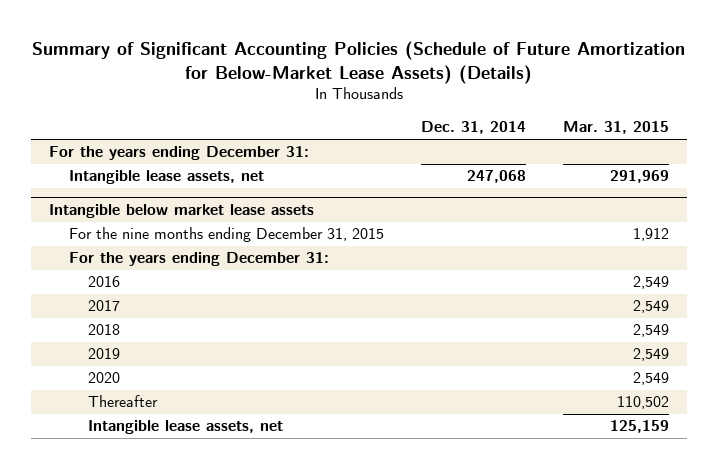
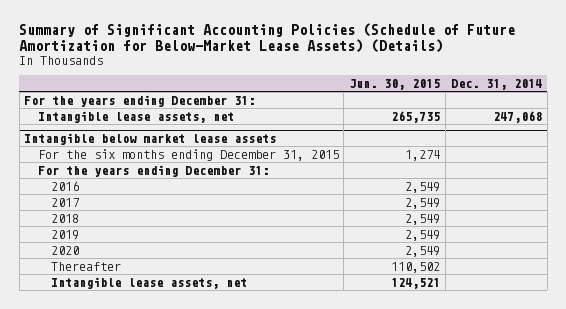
[562,121,669,135] Mar. 31, 2015 -> none
none -> [349,78,441,90] Jun. 30, 2015
[68,227,384,243] For the nine months ending December 31, 2015 -> [37,148,339,161] For the six months ending December 31, 2015

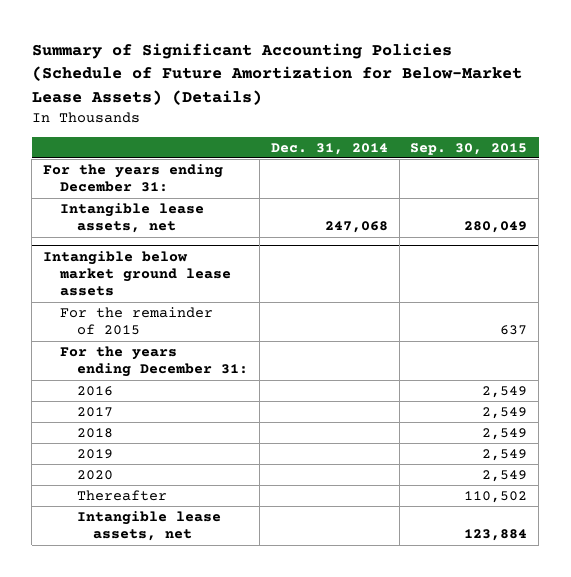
[349,78,441,90] Jun. 30, 2015 -> none
none -> [410,142,528,155] Sep. 30, 2015
[24,132,277,145] Intangible below market lease assets -> [43,250,232,297] Intangible below market ground lease assets
[37,148,339,161] For the six months ending December 31, 2015 -> [60,306,214,336] For the remainder of 2015

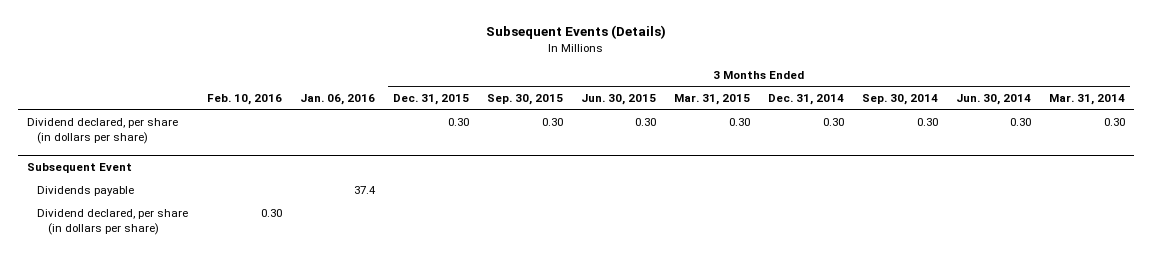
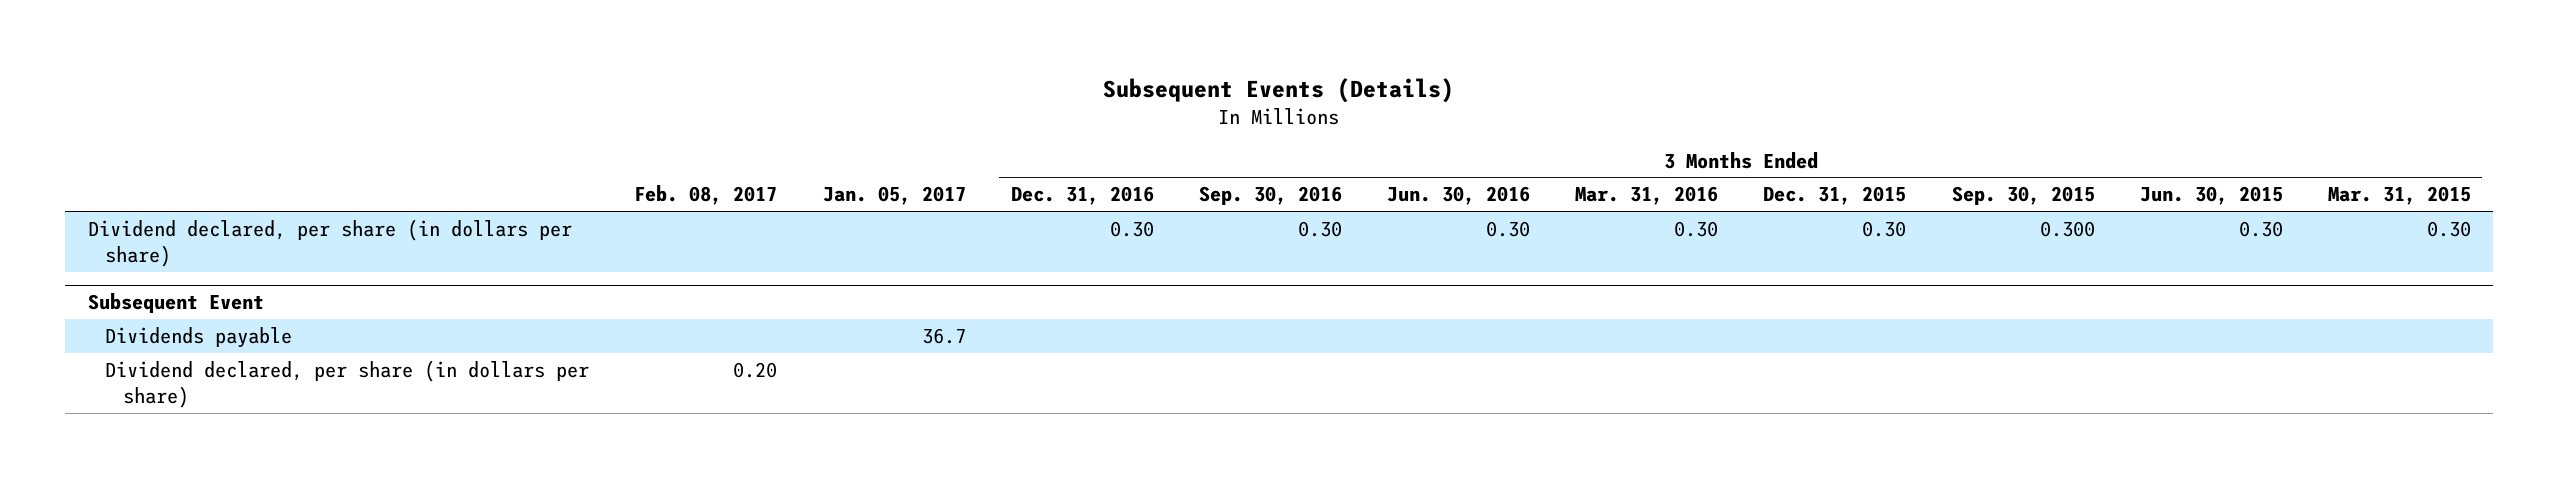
[206,93,282,105] Feb. 10, 2016 -> none
[299,93,375,105] Jan. 06, 2016 -> none
[768,93,845,105] Dec. 31, 2014 -> none
[862,93,939,105] Sep. 30, 2014 -> none
[956,93,1032,105] Jun. 30, 2014 -> none
[1049,93,1126,105] Mar. 31, 2014 -> none
none -> [634,185,778,206] Feb. 08, 2017
none -> [822,186,966,206] Jan. 05, 2017
none -> [1010,186,1154,206] Dec. 31, 2016
none -> [1198,186,1342,206] Sep. 30, 2016
none -> [1387,186,1531,206] Jun. 30, 2016
none -> [1575,186,1719,206] Mar. 31, 2016
[541,117,563,126] 0.30 -> [2039,220,2095,237] 0.300

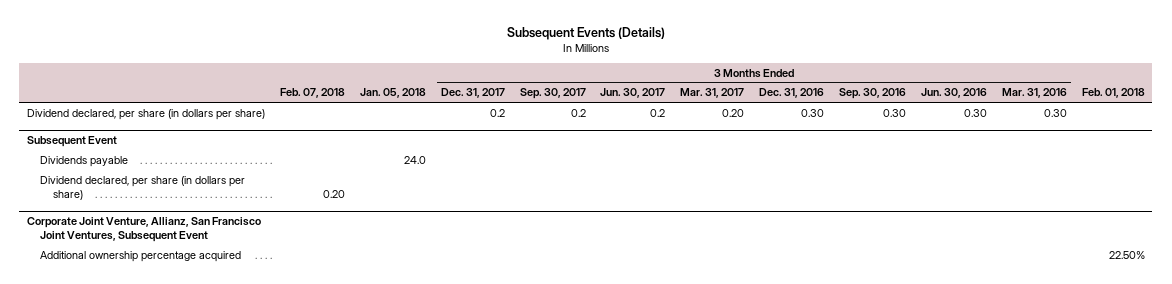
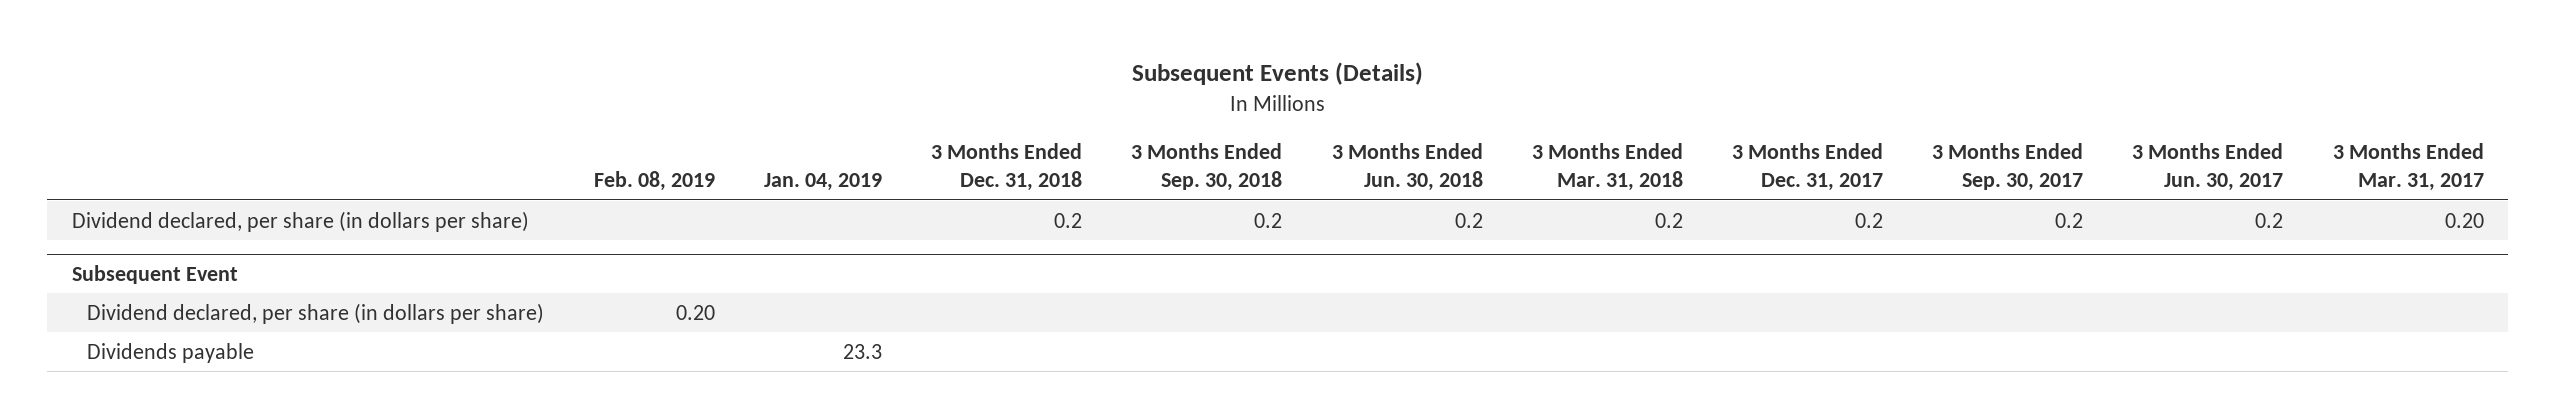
[279,88,345,99] Feb. 07, 2018 -> none
[359,88,426,99] Jan. 05, 2018 -> none
[759,88,825,99] Dec. 31, 2016 -> none
[839,88,907,100] Sep. 30, 2016 -> none
[921,88,988,99] Jun. 30, 2016 -> none
[1002,88,1068,99] Mar. 31, 2016 -> none
[1081,88,1145,99] Feb. 01, 2018 -> none
none -> [593,171,715,192] Feb. 08, 2019
none -> [763,173,882,192] Jan. 04, 2019
none -> [931,143,1083,192] 3 Months Ended Dec. 31, 2018
none -> [1131,143,1283,192] 3 Months Ended Sep. 30, 2018
none -> [1331,143,1483,192] 3 Months Ended Jun. 30, 2018
none -> [1531,143,1683,192] 3 Months Ended Mar. 31, 2018
[26,217,261,243] Corporate Joint Venture, Allianz, San Francisco Joint Ventures, Subsequent Event -> none
[39,250,241,262] Additional ownership percentage acquired -> none
[39,155,128,167] Dividends payable -> [87,342,255,363] Dividends payable

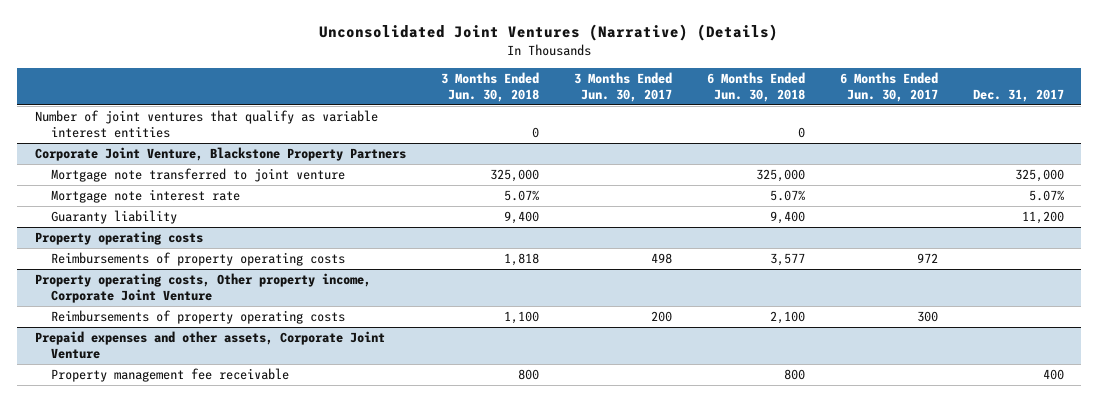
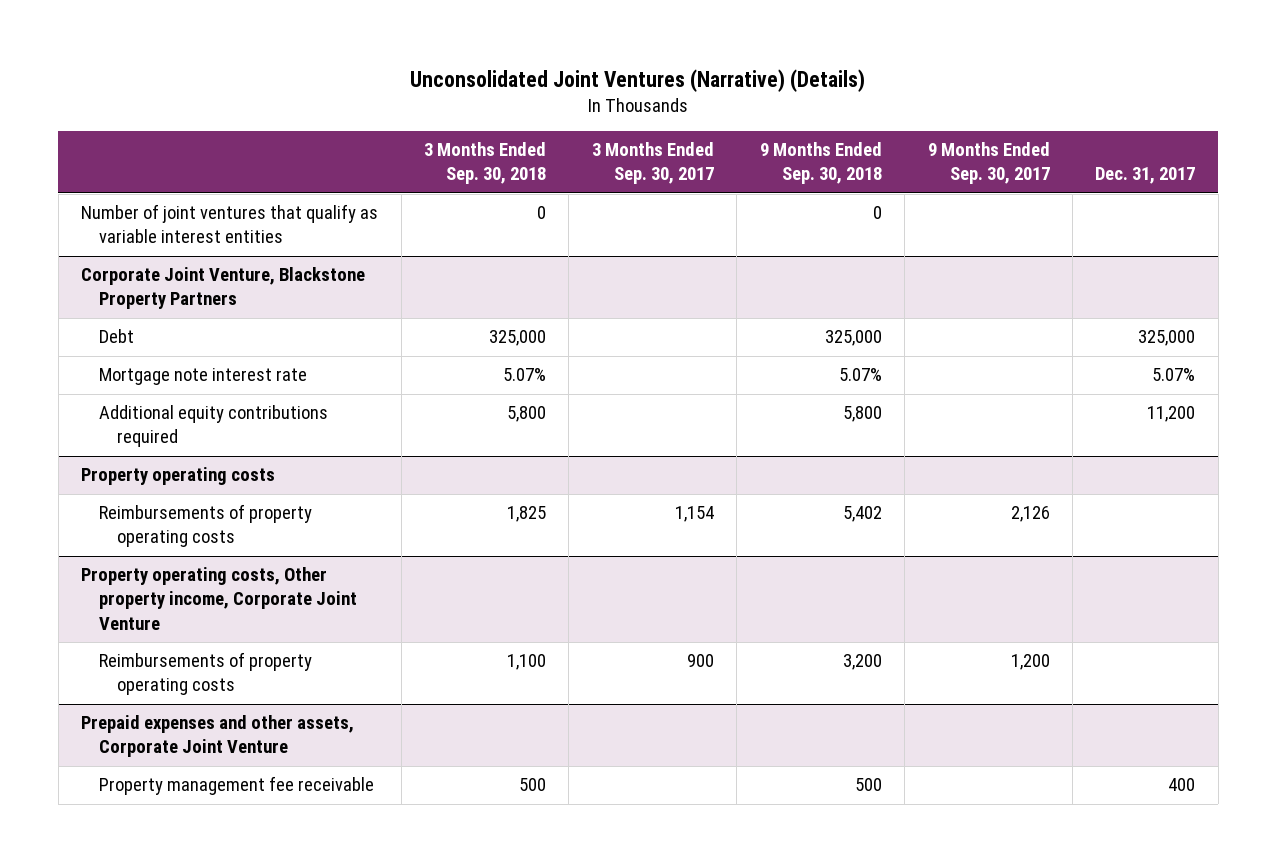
[440,72,539,102] 3 Months Ended Jun. 30, 2018 -> none
[573,72,672,102] 3 Months Ended Jun. 30, 2017 -> none
[706,72,805,102] 6 Months Ended Jun. 30, 2018 -> none
[839,72,938,102] 6 Months Ended Jun. 30, 2017 -> none
none -> [424,142,547,185] 3 Months Ended Sep. 30, 2018
none -> [591,142,714,185] 3 Months Ended Sep. 30, 2017
none -> [759,142,882,185] 9 Months Ended Sep. 30, 2018
none -> [927,142,1050,185] 9 Months Ended Sep. 30, 2017
[51,168,346,183] Mortgage note transferred to joint venture -> [99,329,135,344] Debt
[51,210,178,225] Guaranty liability -> [99,405,329,448] Additional equity contributions required

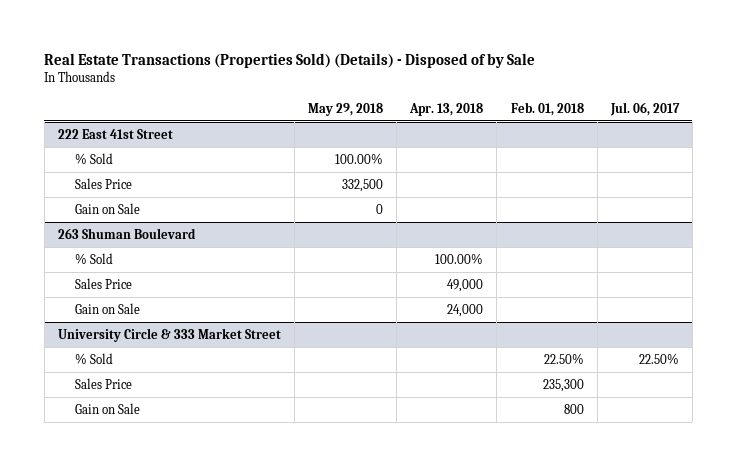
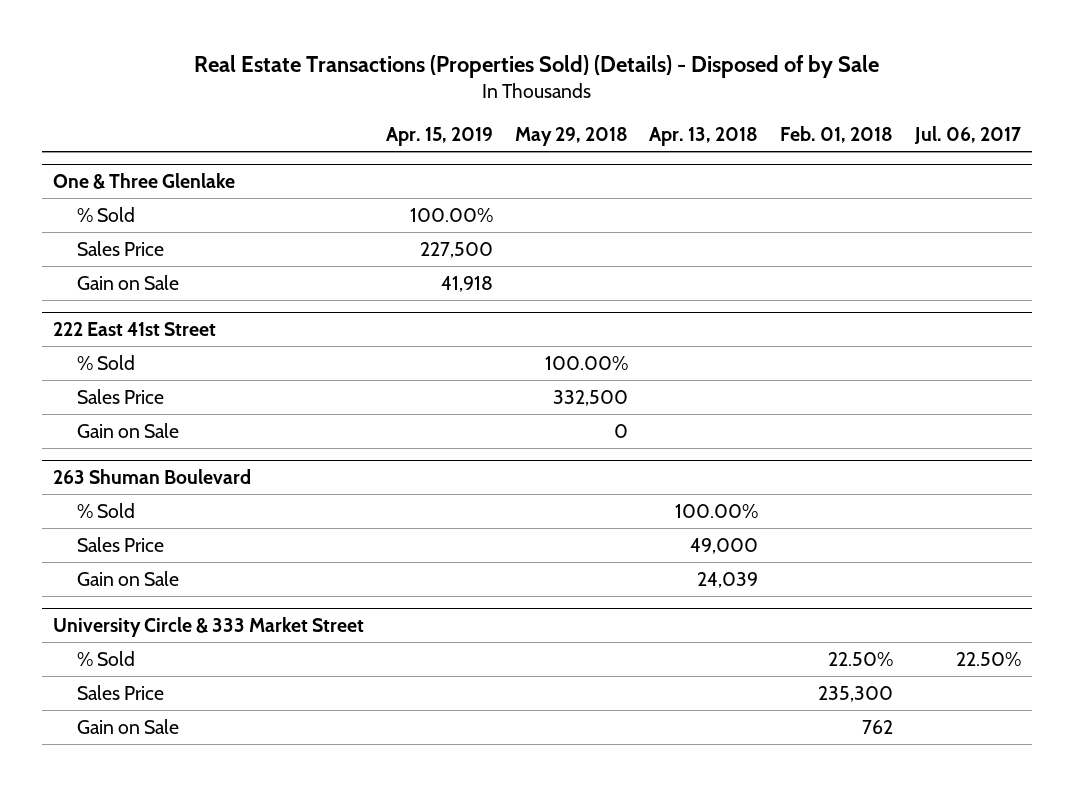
none -> [385,127,493,147] Apr. 15, 2019
none -> [53,173,236,190] One & Three Glenlake
none -> [76,206,135,222] % Sold
none -> [76,240,164,256] Sales Price
none -> [76,274,179,290] Gain on Sale
[447,304,484,318] 24,000 -> [697,571,759,588] 24,039
[563,404,584,415] 800 -> [862,719,894,734] 762

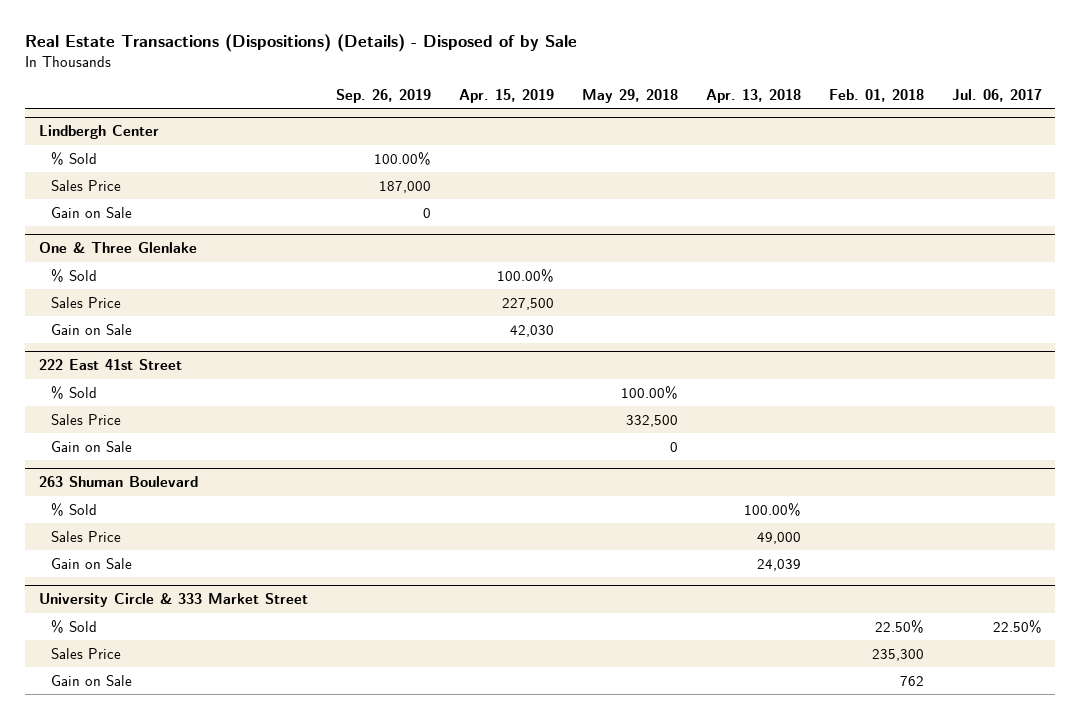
[193,55,879,79] Real Estate Transactions (Properties Sold) (Details) - Disposed of by Sale -> [25,34,578,53] Real Estate Transactions (Dispositions) (Details) - Disposed of by Sale
none -> [335,88,431,103] Sep. 26, 2019
none -> [38,125,159,140] Lindbergh Center
none -> [50,151,97,165] % Sold
none -> [50,179,121,191] Sales Price
none -> [50,206,132,218] Gain on Sale
[440,275,493,292] 41,918 -> [509,324,554,337] 42,030

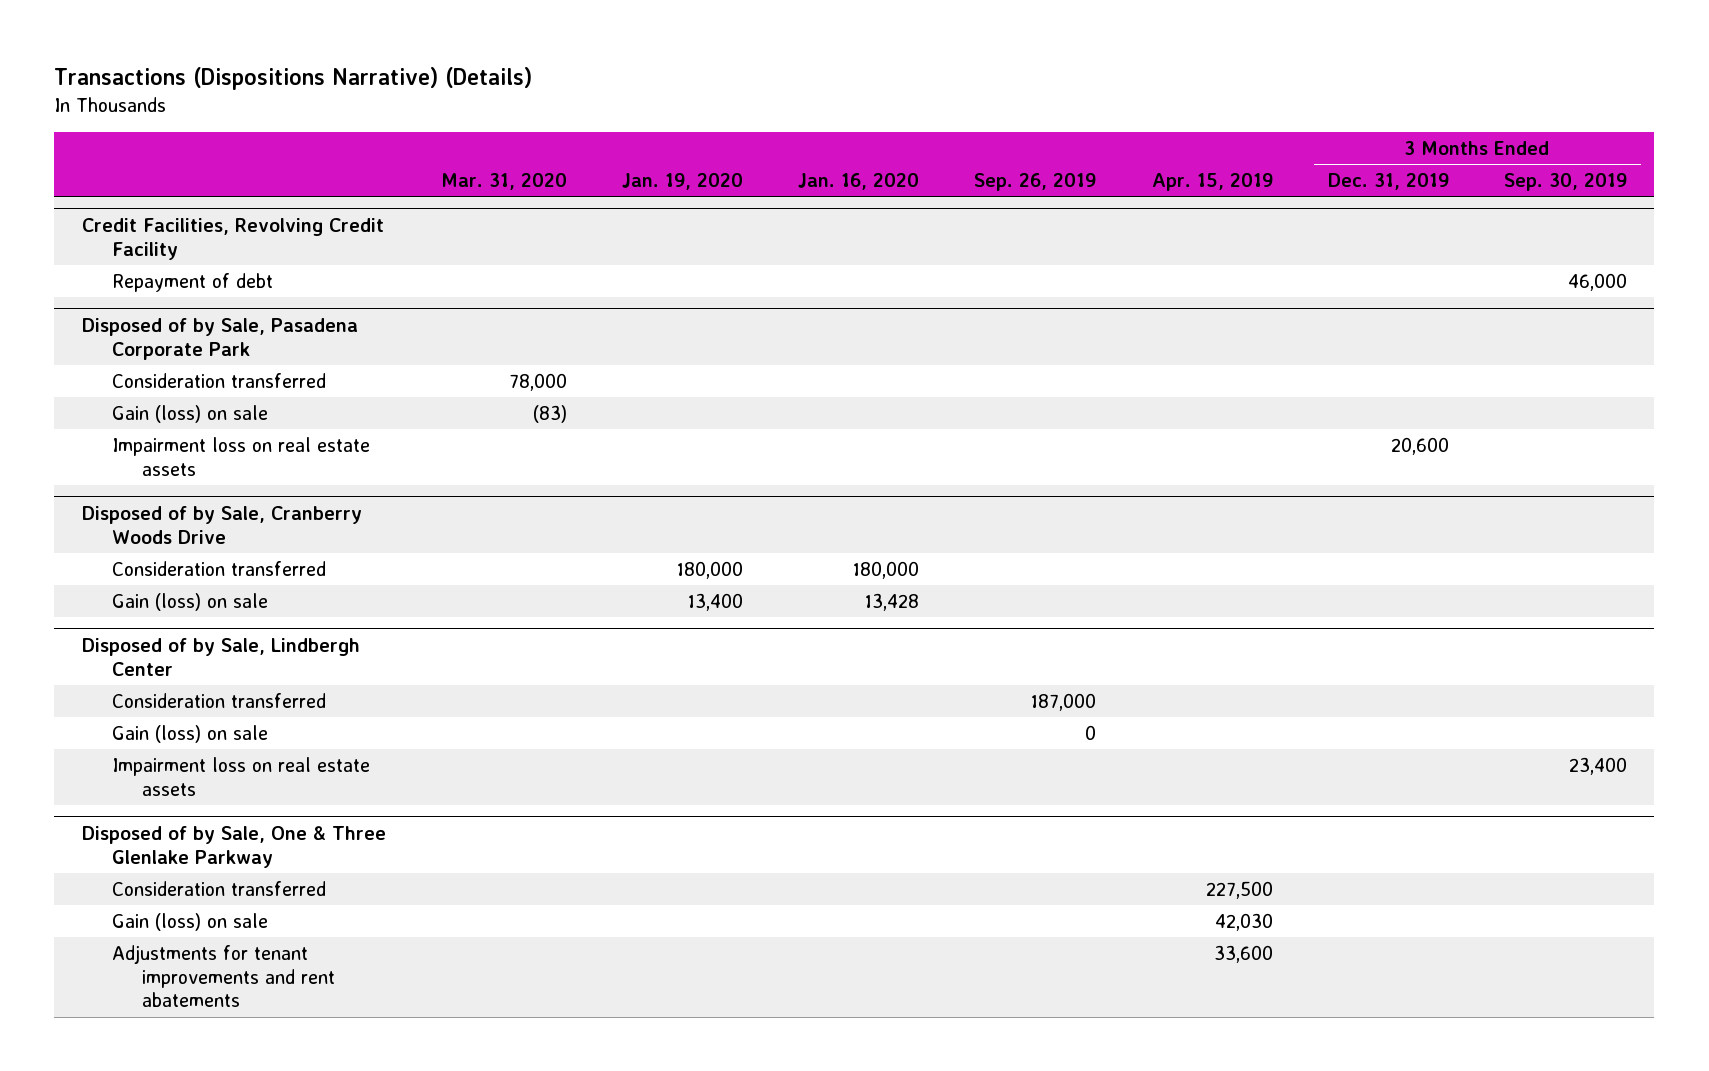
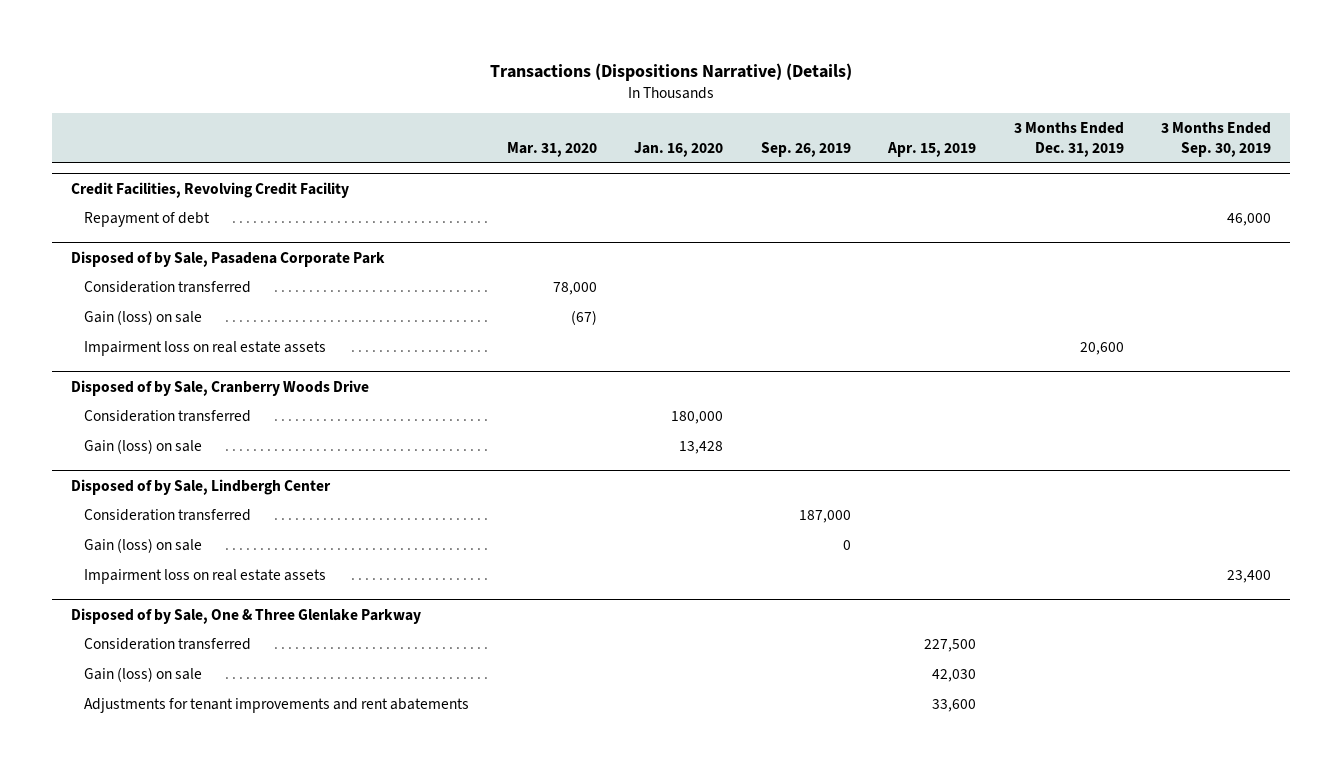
[622,173,744,191] Jan. 19, 2020 -> none
[533,404,568,423] (83) -> [570,310,597,326] (67)

